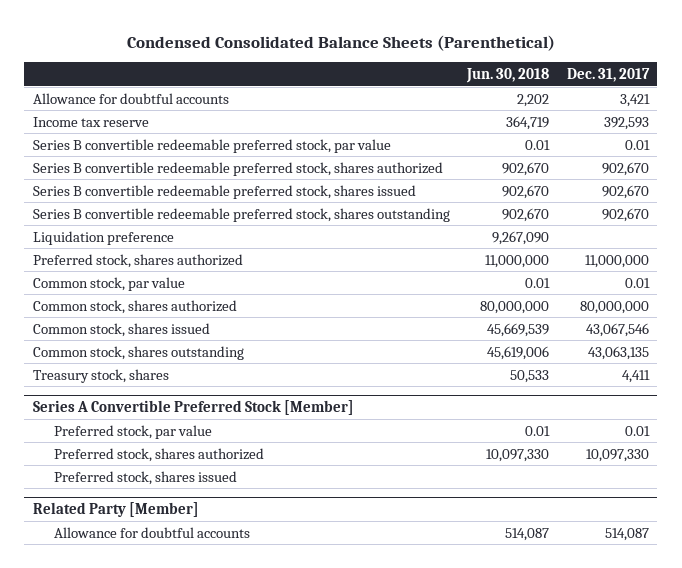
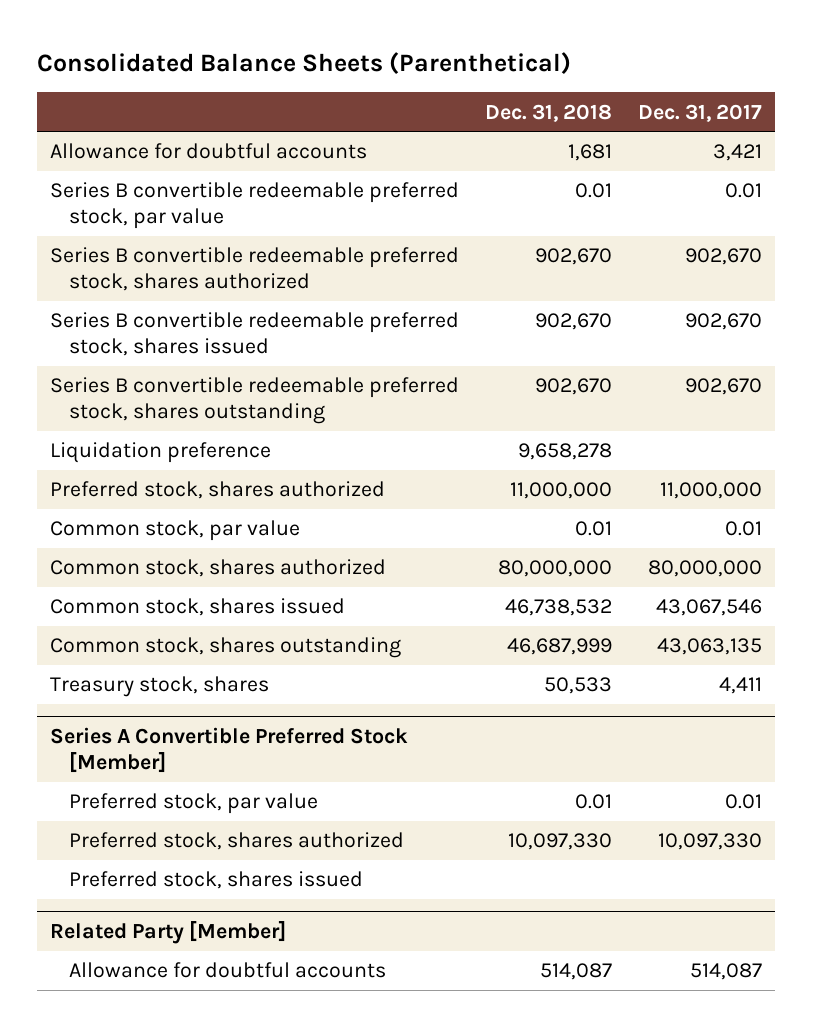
[126,34,555,51] Condensed Consolidated Balance Sheets (Parenthetical) -> [37,51,572,74] Consolidated Balance Sheets (Parenthetical)
[466,68,550,84] Jun. 30, 2018 -> none
none -> [485,103,613,122] Dec. 31, 2018
[32,116,149,127] Income tax reserve -> none

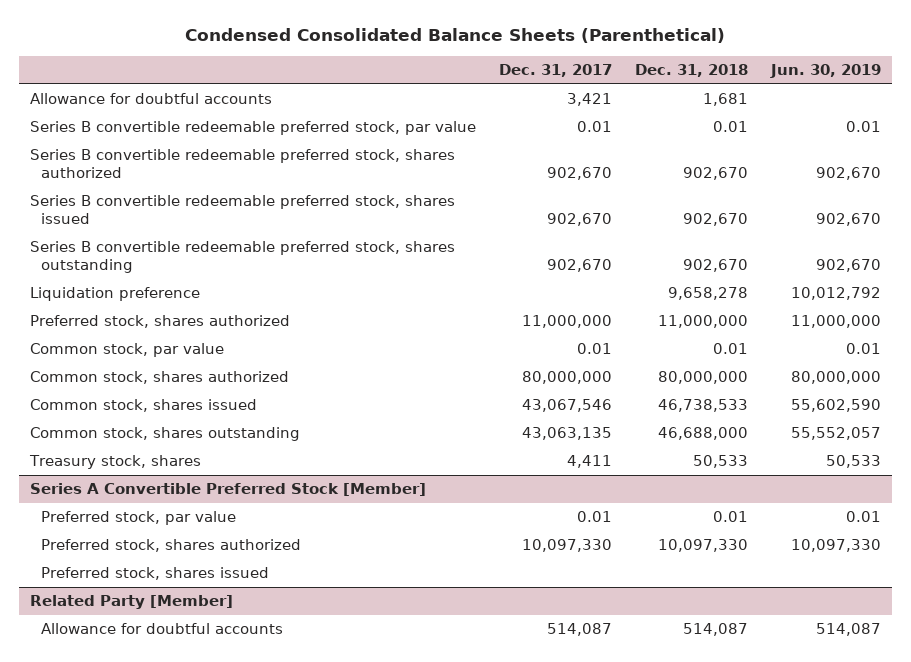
[37,51,572,74] Consolidated Balance Sheets (Parenthetical) -> [185,28,726,44] Condensed Consolidated Balance Sheets (Parenthetical)
none -> [769,63,881,78] Jun. 30, 2019
[505,599,613,617] 46,738,532 -> [657,399,748,413] 46,738,533
[507,638,613,656] 46,687,999 -> [657,427,748,441] 46,688,000

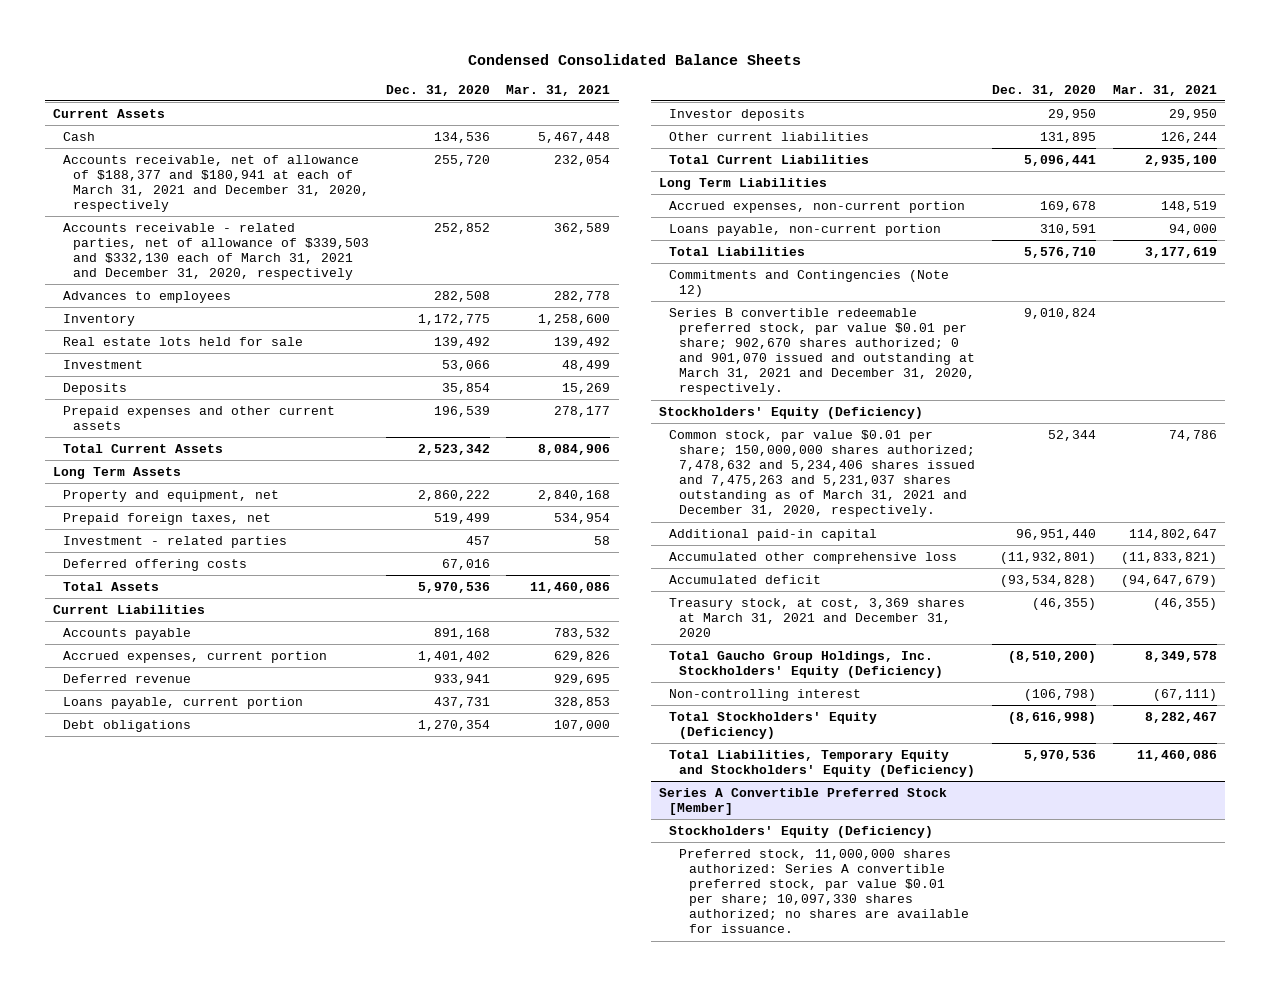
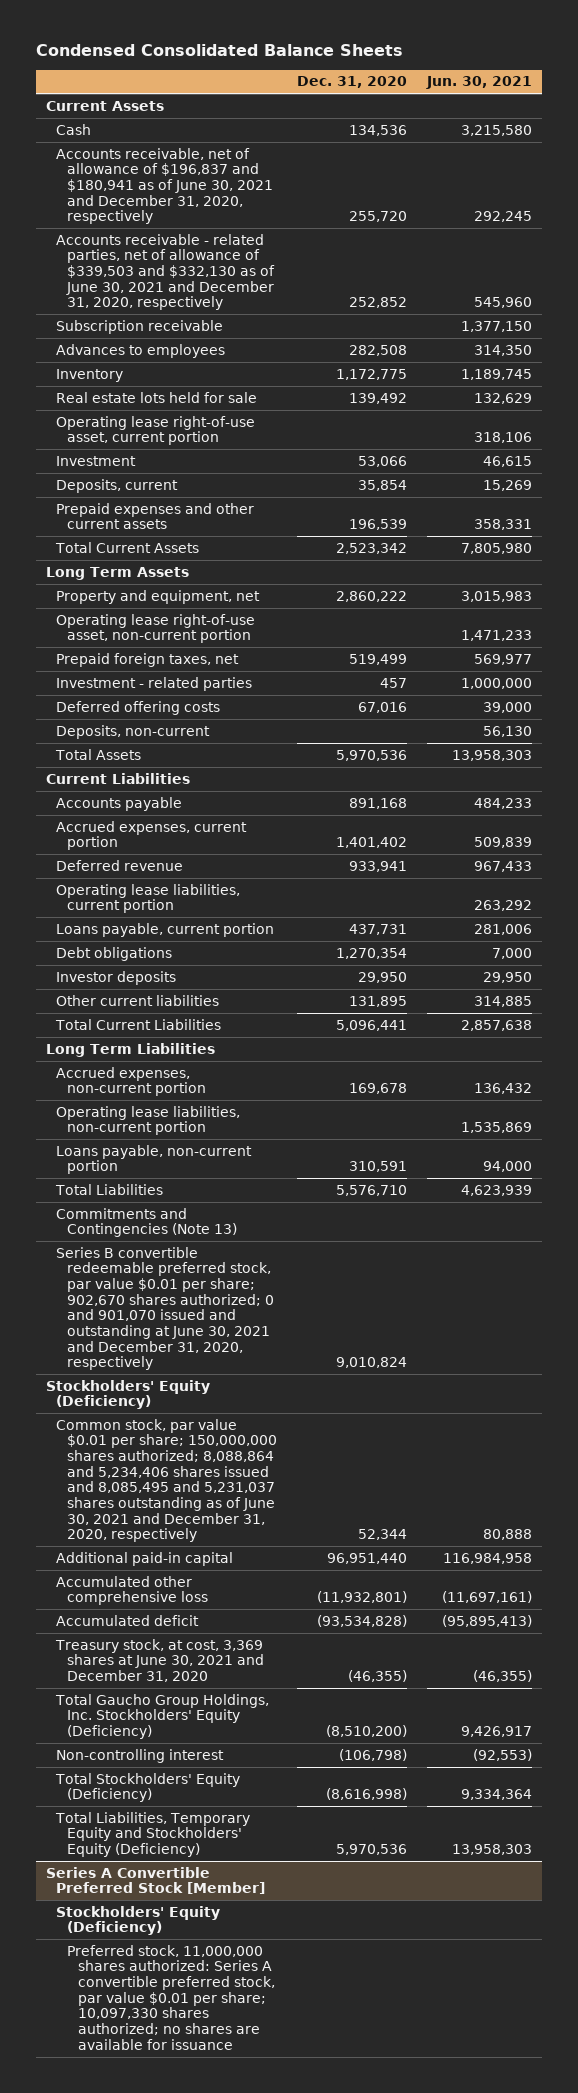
[506,84,611,96] Mar. 31, 2021 -> none
none -> [426,76,533,90] Jun. 30, 2021
[62,154,369,213] Accounts receivable, net of allowance of $188,377 and $180,941 at each of March 31, 2021 and December 31, 2020, respectively -> [56,147,273,225] Accounts receivable, net of allowance of $196,837 and $180,941 as of June 30, 2021 and December 31, 2020, respectively
[62,222,369,281] Accounts receivable - related parties, net of allowance of $339,503 and $332,130 each of March 31, 2021 and December 31, 2020, respectively -> [56,233,275,311] Accounts receivable - related parties, net of allowance of $339,503 and $332,130 as of June 30, 2021 and December 31, 2020, respectively
none -> [56,319,224,334] Subscription receivable
none -> [56,415,256,446] Operating lease right-of-use asset, current portion
[62,382,127,395] Deposits -> [56,478,179,493] Deposits, current
none -> [56,613,256,644] Operating lease right-of-use asset, non-current portion
none -> [56,724,211,739] Deposits, non-current
none -> [56,883,241,914] Operating lease liabilities, current portion
none -> [56,1105,241,1136] Operating lease liabilities, non-current portion
[669,269,950,297] Commitments and Contingencies (Note 12) -> [56,1207,237,1238] Commitments and Contingencies (Note 13)
[669,307,976,396] Series B convertible redeemable preferred stock, par value $0.01 per share; 902,670 shares authorized; 0 and 901,070 issued and outstanding at March 31, 2021 and December 31, 2020, respectively. -> [56,1246,274,1371] Series B convertible redeemable preferred stock, par value $0.01 per share; 902,670 shares authorized; 0 and 901,070 issued and outstanding at June 30, 2021 and December 31, 2020, respectively
[669,429,976,518] Common stock, par value $0.01 per share; 150,000,000 shares authorized; 7,478,632 and 5,234,406 shares issued and 7,475,263 and 5,231,037 shares outstanding as of March 31, 2021 and December 31, 2020, respectively. -> [56,1418,277,1543] Common stock, par value $0.01 per share; 150,000,000 shares authorized; 8,088,864 and 5,234,406 shares issued and 8,085,495 and 5,231,037 shares outstanding as of June 30, 2021 and December 31, 2020, respectively
[669,597,966,638] Treasury stock, at cost, 3,369 shares at March 31, 2021 and December 31, 2020 -> [55,1638,264,1683] Treasury stock, at cost, 3,369 shares at June 30, 2021 and December 31, 2020
[679,848,970,934] Preferred stock, 11,000,000 shares authorized: Series A convertible preferred stock, par value $0.01 per share; 10,097,330 shares authorized; no shares are available for issuance. -> [66,1944,275,2050] Preferred stock, 11,000,000 shares authorized: Series A convertible preferred stock, par value $0.01 per share; 10,097,330 shares authorized; no shares are available for issuance

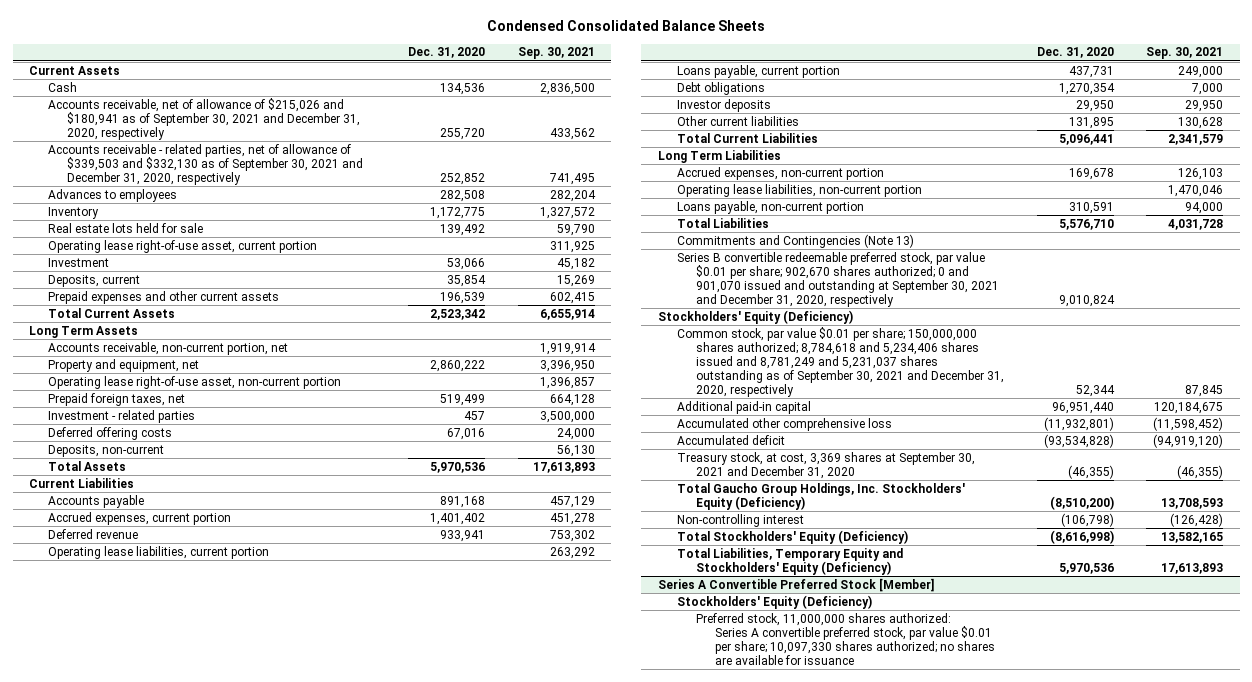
[426,76,533,90] Jun. 30, 2021 -> none
none -> [517,47,595,60] Sep. 30, 2021
[56,319,224,334] Subscription receivable -> none
[56,147,273,225] Accounts receivable, net of allowance of $196,837 and $180,941 as of June 30, 2021 and December 31, 2020, respectively -> [48,97,361,141] Accounts receivable, net of allowance of $215,026 and $180,941 as of September 30, 2021 and December 31, 2020, respectively
[56,233,275,311] Accounts receivable - related parties, net of allowance of $339,503 and $332,130 as of June 30, 2021 and December 31, 2020, respectively -> [48,143,364,186] Accounts receivable - related parties, net of allowance of $339,503 and $332,130 as of September 30, 2021 and December 31, 2020, respectively
none -> [48,341,289,355] Accounts receivable, non-current portion, net
[56,1246,274,1371] Series B convertible redeemable preferred stock, par value $0.01 per share; 902,670 shares authorized; 0 and 901,070 issued and outstanding at June 30, 2021 and December 31, 2020, respectively -> [676,251,999,308] Series B convertible redeemable preferred stock, par value $0.01 per share; 902,670 shares authorized; 0 and 901,070 issued and outstanding at September 30, 2021 and December 31, 2020, respectively
[56,1418,277,1543] Common stock, par value $0.01 per share; 150,000,000 shares authorized; 8,088,864 and 5,234,406 shares issued and 8,085,495 and 5,231,037 shares outstanding as of June 30, 2021 and December 31, 2020, respectively -> [676,326,1004,398] Common stock, par value $0.01 per share; 150,000,000 shares authorized; 8,784,618 and 5,234,406 shares issued and 8,781,249 and 5,231,037 shares outstanding as of September 30, 2021 and December 31, 2020, respectively
[55,1638,264,1683] Treasury stock, at cost, 3,369 shares at June 30, 2021 and December 31, 2020 -> [676,451,975,479] Treasury stock, at cost, 3,369 shares at September 30, 2021 and December 31, 2020

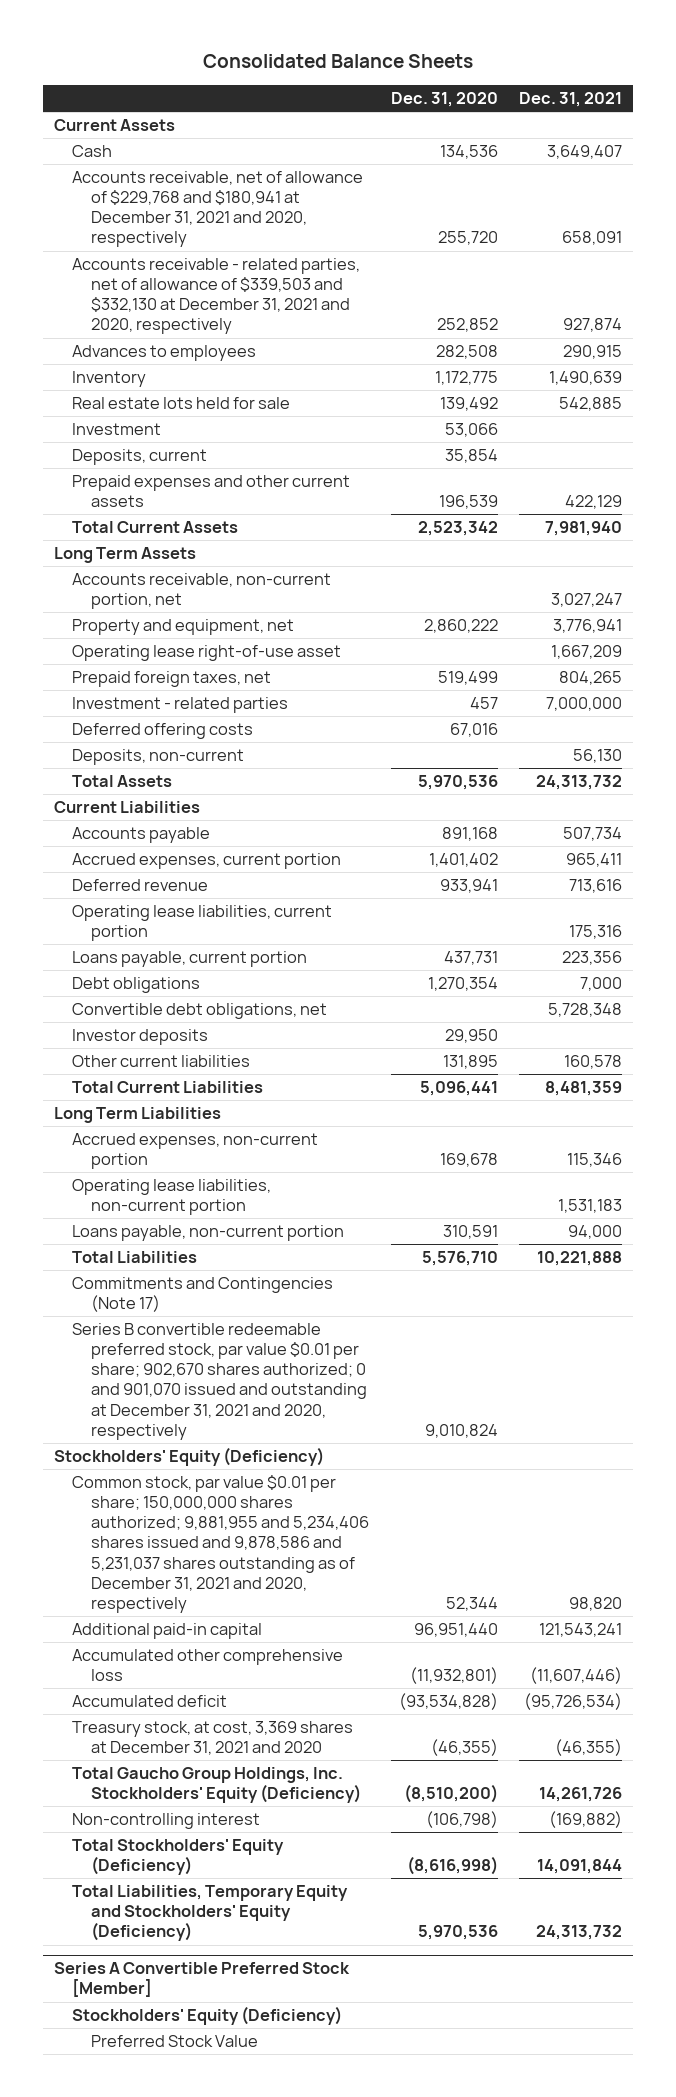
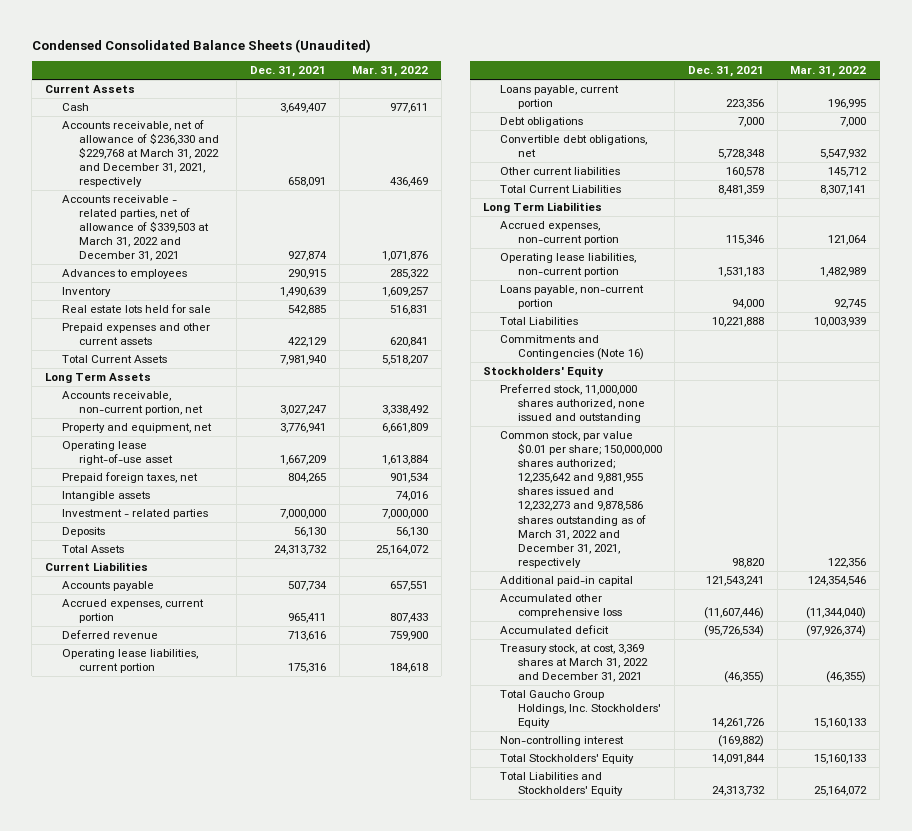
[202,54,473,69] Consolidated Balance Sheets -> [31,38,371,53] Condensed Consolidated Balance Sheets (Unaudited)
[390,91,498,107] Dec. 31, 2020 -> none
none -> [352,66,429,78] Mar. 31, 2022
[72,171,364,248] Accounts receivable, net of allowance of $229,768 and $180,941 at December 31, 2021 and 2020, respectively -> [62,120,220,188] Accounts receivable, net of allowance of $236,330 and $229,768 at March 31, 2022 and December 31, 2021, respectively
[72,258,361,335] Accounts receivable - related parties, net of allowance of $339,503 and $332,130 at December 31, 2021 and 2020, respectively -> [62,195,210,262] Accounts receivable - related parties, net of allowance of $339,503 at March 31, 2022 and December 31, 2021
[72,423,162,436] Investment -> none
[72,449,208,466] Deposits, current -> none
none -> [62,491,151,502] Intangible assets
[72,723,254,740] Deferred offering costs -> none
[72,749,245,766] Deposits, non-current -> [62,527,106,538] Deposits
[72,1029,209,1046] Investor deposits -> none
[72,1323,368,1440] Series B convertible redeemable preferred stock, par value $0.01 per share; 902,670 shares authorized; 0 and 901,070 issued and outstanding at December 31, 2021 and 2020, respectively -> none
[72,1277,334,1313] Commitments and Contingencies (Note 17) -> [500,335,644,361] Commitments and Contingencies (Note 16)
[53,1447,324,1467] Stockholders' Equity (Deficiency) -> [483,366,605,378] Stockholders' Equity
none -> [500,384,645,424] Preferred stock, 11,000,000 shares authorized, none issued and outstanding
[72,1475,370,1613] Common stock, par value $0.01 per share; 150,000,000 shares authorized; 9,881,955 and 5,234,406 shares issued and 9,878,586 and 5,231,037 shares outstanding as of December 31, 2021 and 2020, respectively -> [500,431,662,568] Common stock, par value $0.01 per share; 150,000,000 shares authorized; 12,235,642 and 9,881,955 shares issued and 12,232,273 and 9,878,586 shares outstanding as of March 31, 2022 and December 31, 2021, respectively
[72,1721,354,1756] Treasury stock, at cost, 3,369 shares at December 31, 2021 and 2020 -> [500,644,648,683] Treasury stock, at cost, 3,369 shares at March 31, 2022 and December 31, 2021
[72,1767,362,1804] Total Gaucho Group Holdings, Inc. Stockholders' Equity (Deficiency) -> [500,690,661,729] Total Gaucho Group Holdings, Inc. Stockholders' Equity
[53,1962,350,1998] Series A Convertible Preferred Stock [Member] -> none
[72,2006,343,2026] Stockholders' Equity (Deficiency) -> none
[91,2035,259,2048] Preferred Stock Value -> none
[72,1839,285,1876] Total Stockholders' Equity (Deficiency) -> [500,754,635,765] Total Stockholders' Equity
[72,1885,349,1942] Total Liabilities, Temporary Equity and Stockholders' Equity (Deficiency) -> [500,772,623,797] Total Liabilities and Stockholders' Equity

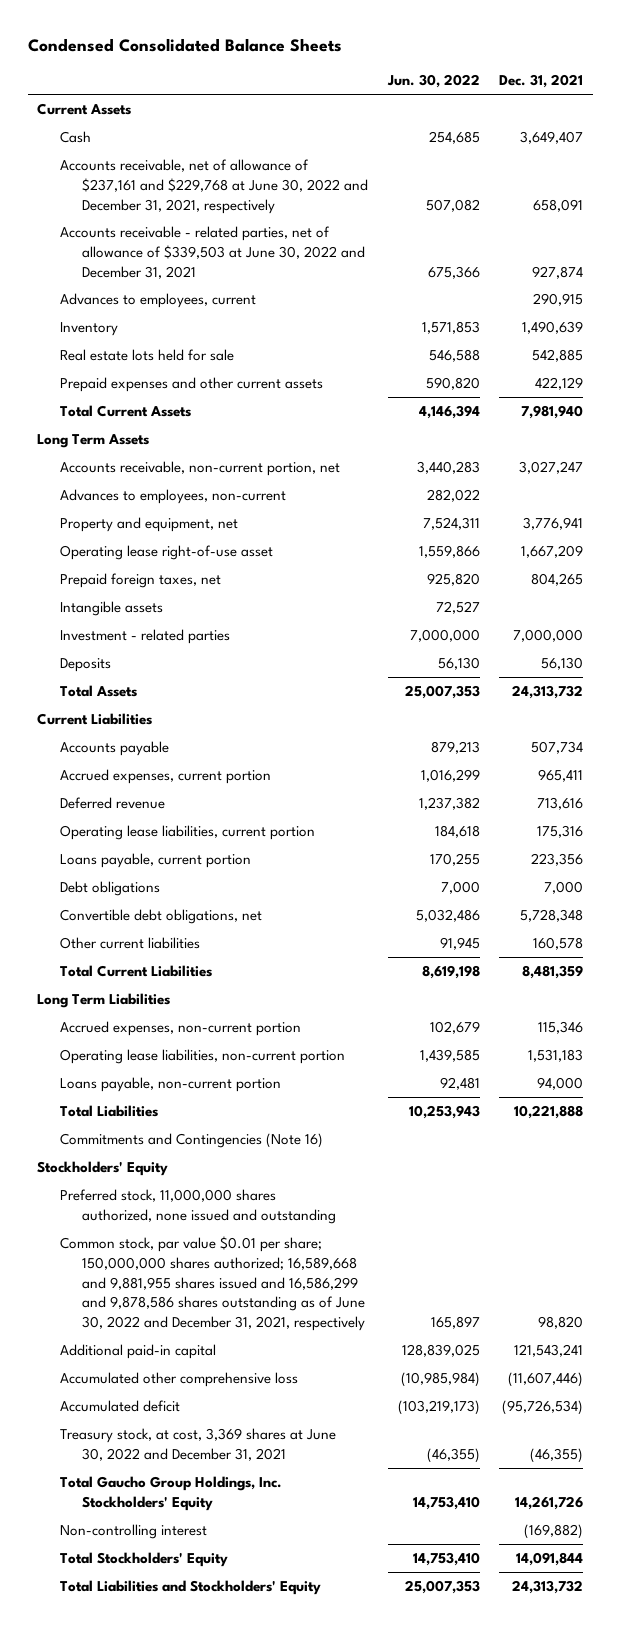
[31,38,371,53] Condensed Consolidated Balance Sheets (Unaudited) -> [27,38,342,53] Condensed Consolidated Balance Sheets
[352,66,429,78] Mar. 31, 2022 -> none
none -> [386,74,480,89] Jun. 30, 2022
[62,120,220,188] Accounts receivable, net of allowance of $236,330 and $229,768 at March 31, 2022 and December 31, 2021, respectively -> [59,158,368,214] Accounts receivable, net of allowance of $237,161 and $229,768 at June 30, 2022 and December 31, 2021, respectively
[62,195,210,262] Accounts receivable - related parties, net of allowance of $339,503 at March 31, 2022 and December 31, 2021 -> [59,225,365,279] Accounts receivable - related parties, net of allowance of $339,503 at June 30, 2022 and December 31, 2021
[62,269,188,280] Advances to employees -> [59,292,256,308] Advances to employees, current
none -> [59,488,286,504] Advances to employees, non-current
[500,431,662,568] Common stock, par value $0.01 per share; 150,000,000 shares authorized; 12,235,642 and 9,881,955 shares issued and 12,232,273 and 9,878,586 shares outstanding as of March 31, 2022 and December 31, 2021, respectively -> [59,1235,365,1332] Common stock, par value $0.01 per share; 150,000,000 shares authorized; 16,589,668 and 9,881,955 shares issued and 16,586,299 and 9,878,586 shares outstanding as of June 30, 2022 and December 31, 2021, respectively
[500,644,648,683] Treasury stock, at cost, 3,369 shares at March 31, 2022 and December 31, 2021 -> [59,1427,336,1461] Treasury stock, at cost, 3,369 shares at June 30, 2022 and December 31, 2021

